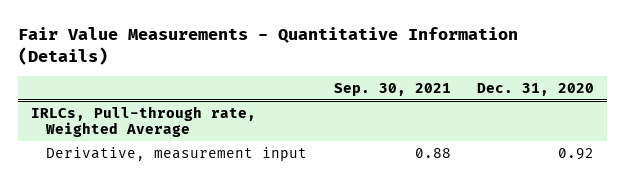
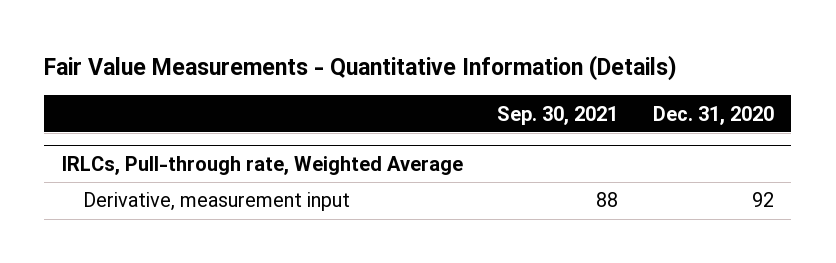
[414,147,451,158] 0.88 -> [596,192,619,208] 88
[558,147,595,160] 0.92 -> [751,192,774,208] 92

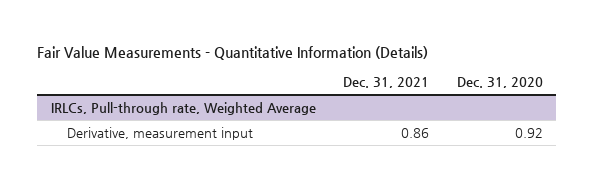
[497,105,619,125] Sep. 30, 2021 -> none
none -> [343,76,430,88] Dec. 31, 2021
[751,192,774,208] 92 -> [514,128,543,139] 0.92

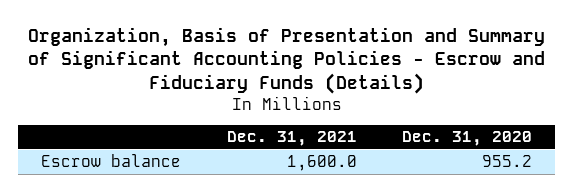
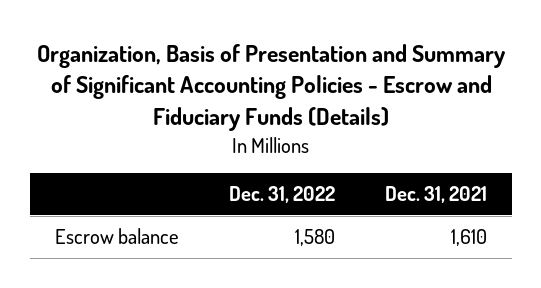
[402,131,533,147] Dec. 31, 2020 -> none
none -> [228,186,335,204] Dec. 31, 2022
[286,155,357,172] 1,600.0 -> [450,229,487,247] 1,610

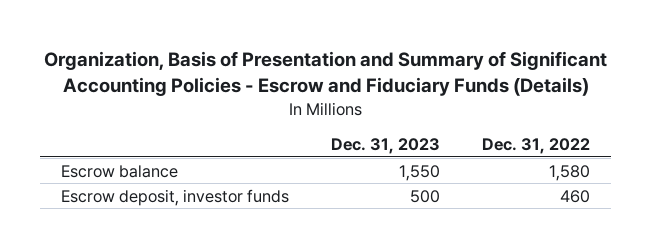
[384,186,487,204] Dec. 31, 2021 -> none
none -> [331,137,441,154] Dec. 31, 2023
none -> [61,188,290,206] Escrow deposit, investor funds

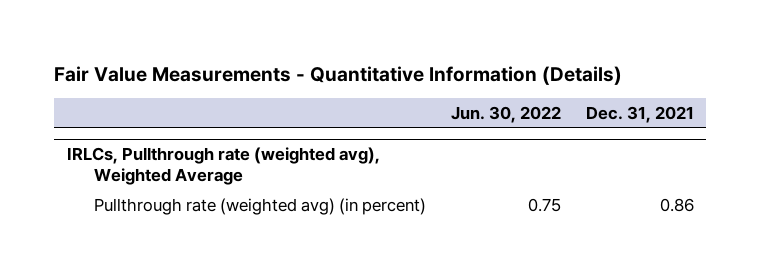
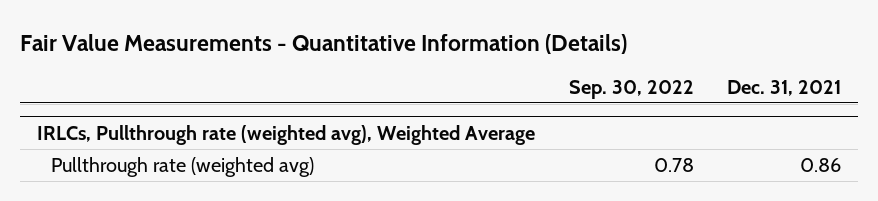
[450,105,561,123] Jun. 30, 2022 -> none
none -> [568,79,694,99] Sep. 30, 2022
[93,197,426,215] Pullthrough rate (weighted avg) (in percent) -> [51,156,315,177] Pullthrough rate (weighted avg)

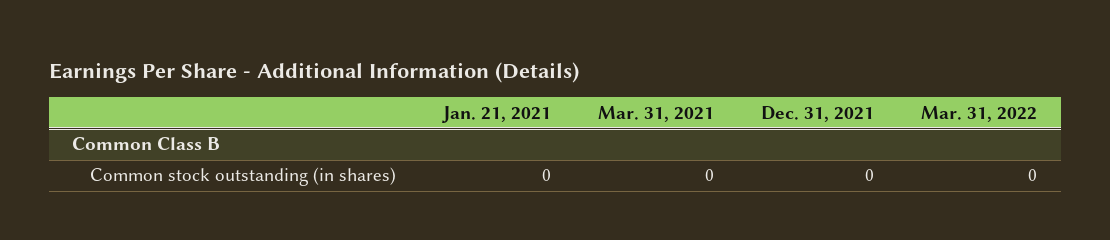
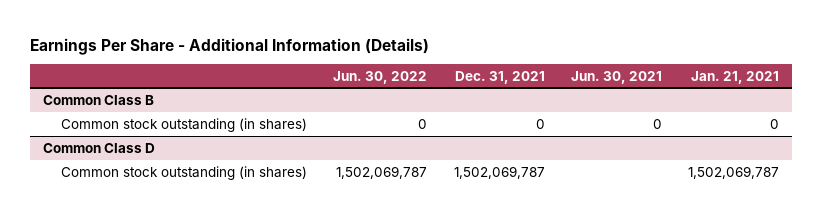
[598,105,715,122] Mar. 31, 2021 -> none
[921,105,1038,122] Mar. 31, 2022 -> none
none -> [333,70,428,84] Jun. 30, 2022
none -> [570,70,662,84] Jun. 30, 2021
none -> [42,142,155,153] Common Class D
none -> [60,165,307,180] Common stock outstanding (in shares)

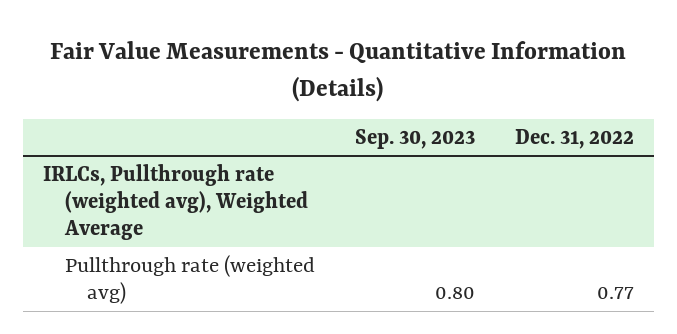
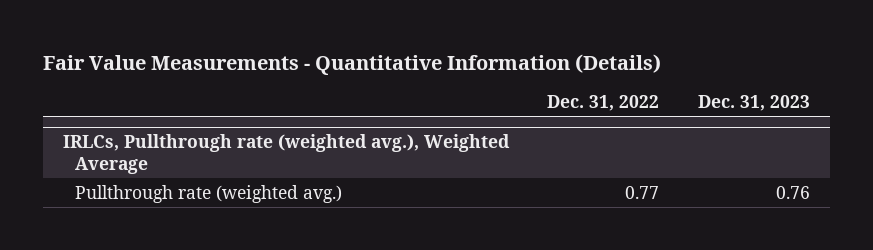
[354,128,475,149] Sep. 30, 2023 -> none
none -> [698,94,811,111] Dec. 31, 2023
[42,163,308,241] IRLCs, Pullthrough rate (weighted avg), Weighted Average -> [62,134,510,175] IRLCs, Pullthrough rate (weighted avg.), Weighted Average
[64,254,315,305] Pullthrough rate (weighted avg) -> [75,184,343,203] Pullthrough rate (weighted avg.)

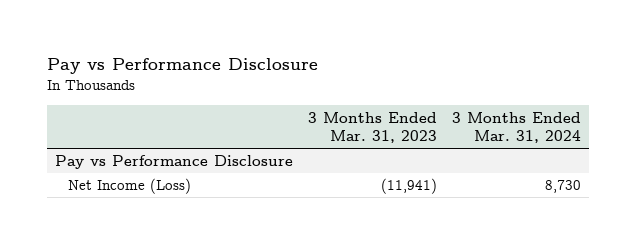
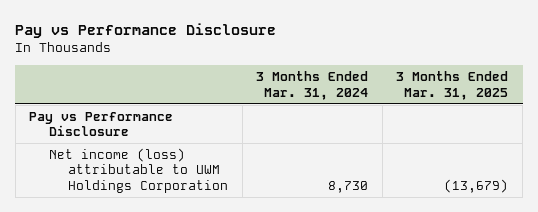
[307,111,437,144] 3 Months Ended Mar. 31, 2023 -> none
none -> [396,71,509,100] 3 Months Ended Mar. 31, 2025
[68,178,192,195] Net Income (Loss) -> [48,147,229,194] Net income (loss) attributable to UWM Holdings Corporation

